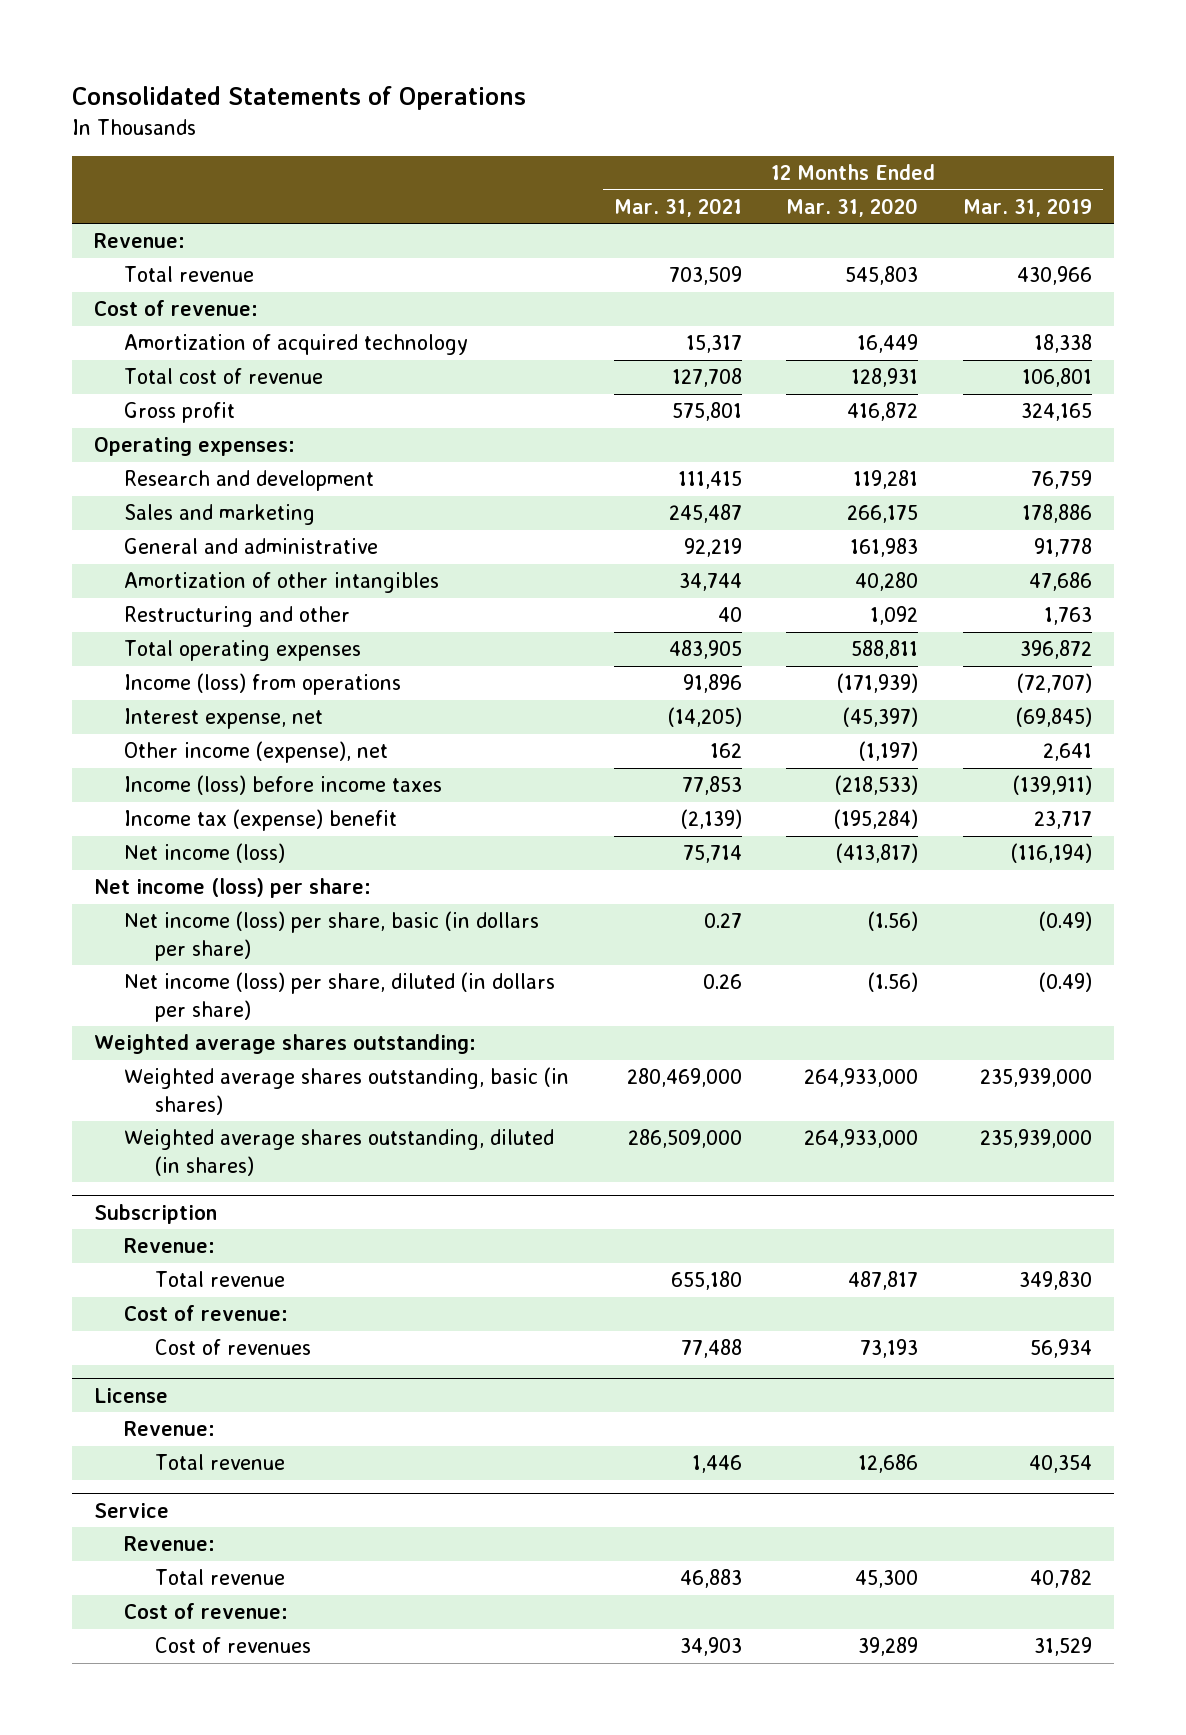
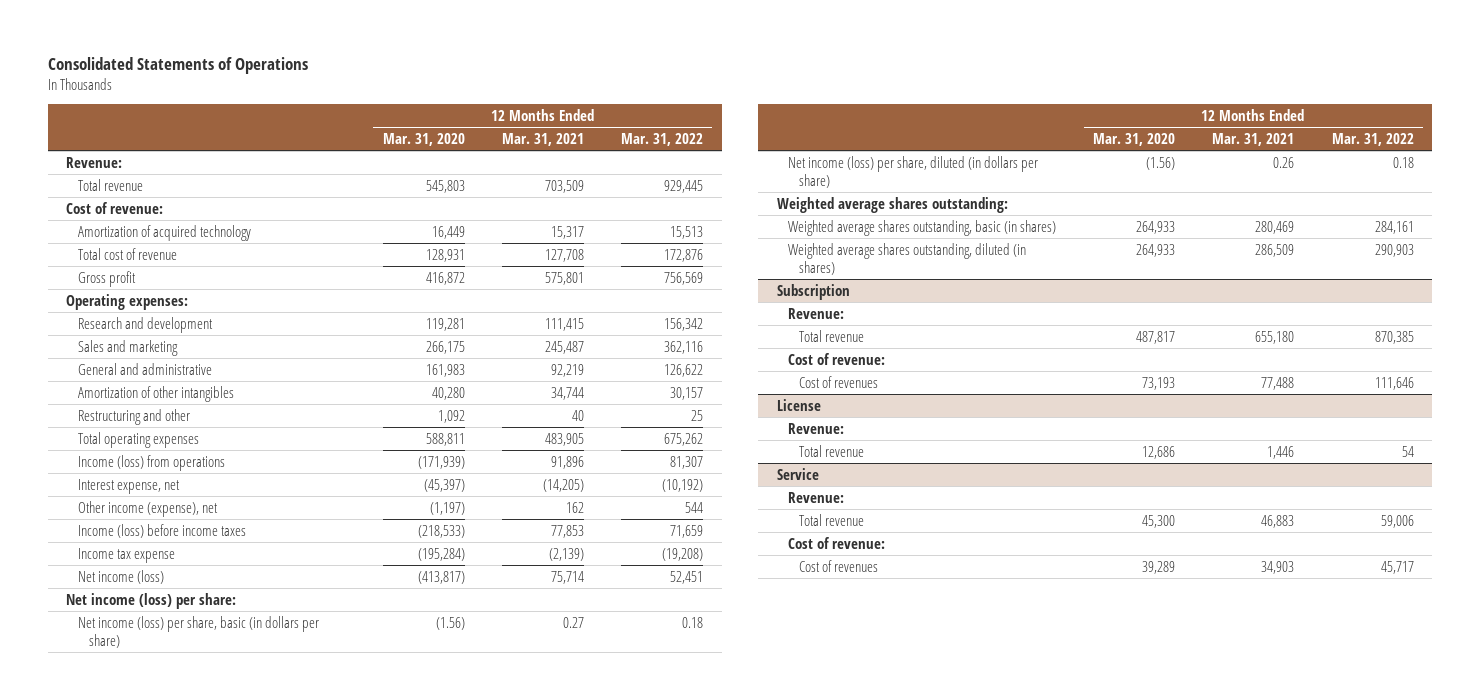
[962,197,1092,217] Mar. 31, 2019 -> none
none -> [621,133,704,147] Mar. 31, 2022
[124,809,398,832] Income tax (expense) benefit -> [77,547,175,563] Income tax expense
[626,1068,742,1088] 280,469,000 -> [1255,220,1295,234] 280,469
[804,1068,919,1088] 264,933,000 -> [1136,220,1176,234] 264,933
[627,1129,742,1149] 286,509,000 -> [1255,243,1295,257] 286,509
[804,1129,919,1149] 264,933,000 -> [1136,243,1176,257] 264,933

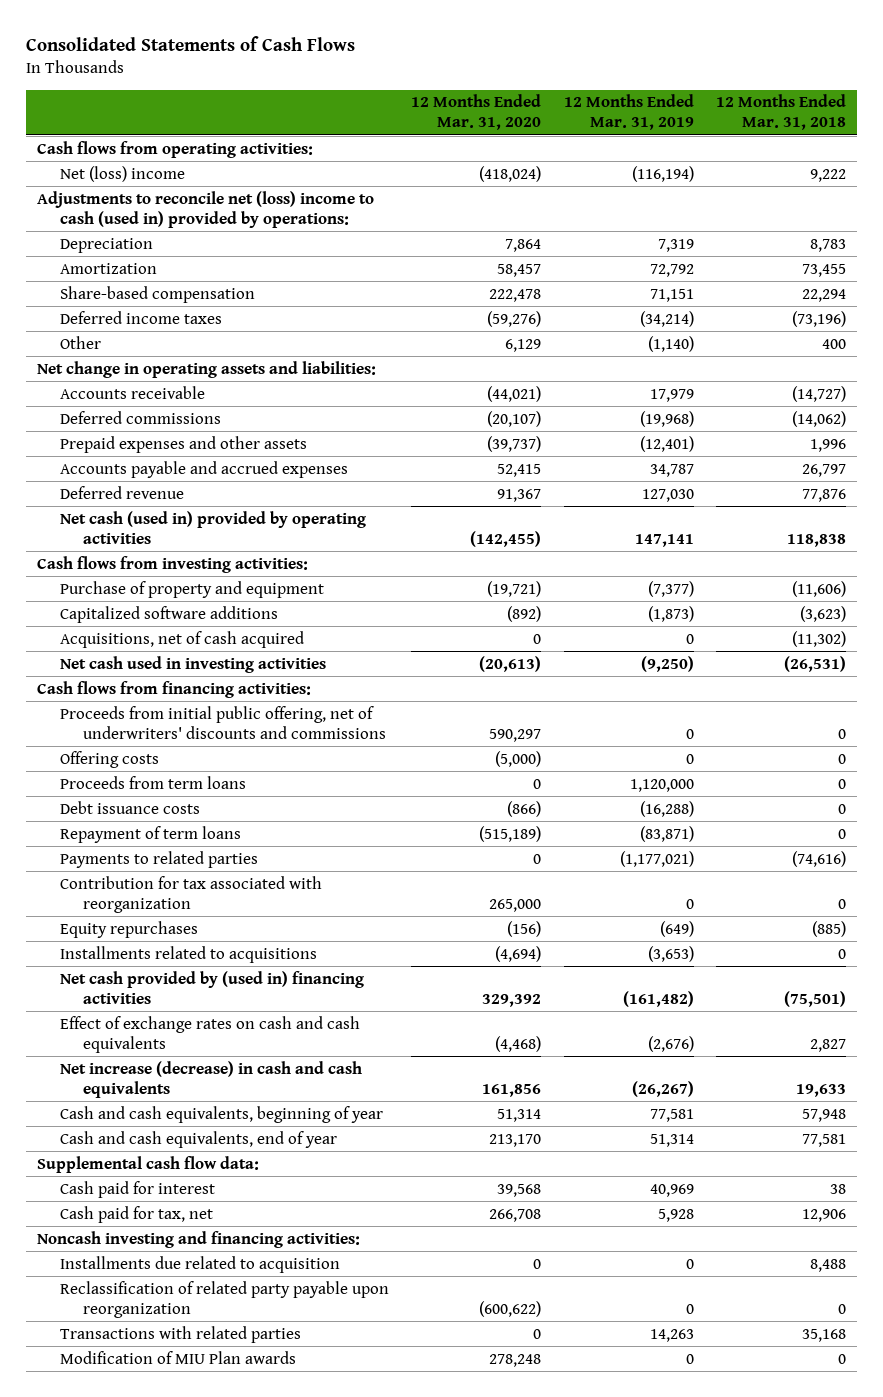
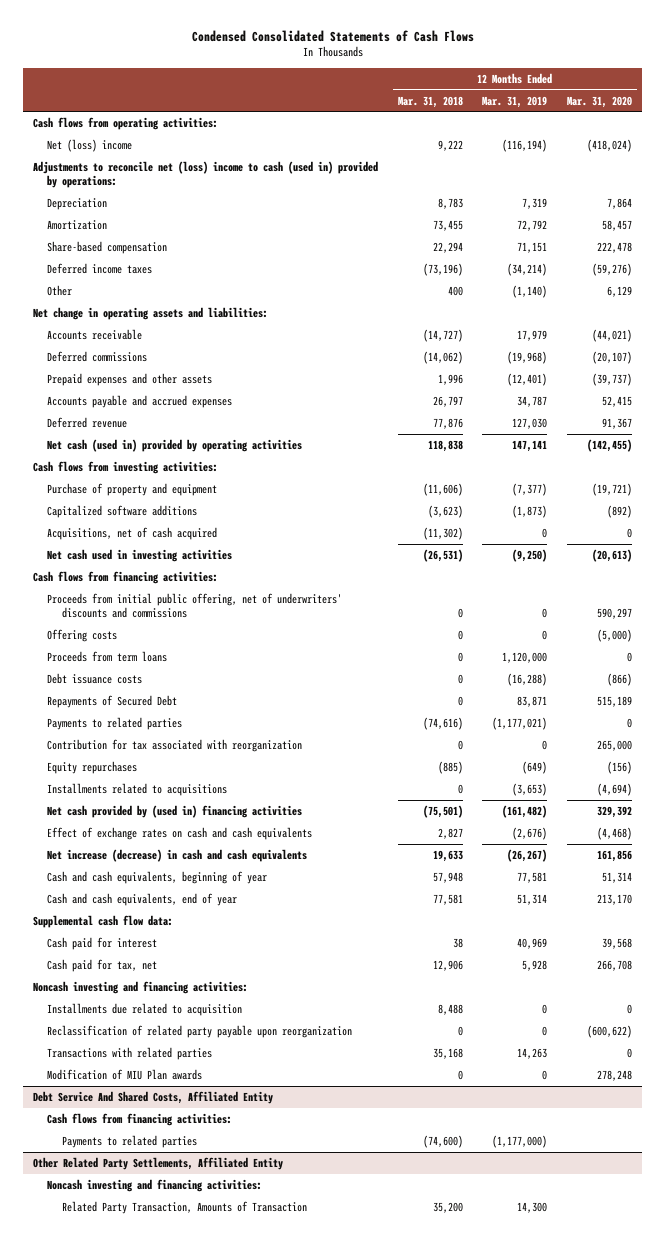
[25,36,355,52] Consolidated Statements of Cash Flows -> [191,29,474,42] Condensed Consolidated Statements of Cash Flows
[60,825,242,843] Repayment of term loans -> [47,694,178,708] Repayments of Secured Debt
[479,825,542,842] (515,189) -> [597,695,633,707] 515,189
[639,825,694,842] (83,871) -> [517,695,548,707] 83,871
none -> [32,1090,273,1104] Debt Service And Shared Costs, Affiliated Entity
none -> [47,1112,233,1126] Cash flows from financing activities:
none -> [62,1134,198,1148] Payments to related parties
none -> [32,1156,283,1170] Other Related Party Settlements, Affiliated Entity
none -> [47,1178,263,1192] Noncash investing and financing activities:
none -> [62,1200,308,1214] Related Party Transaction, Amounts of Transaction

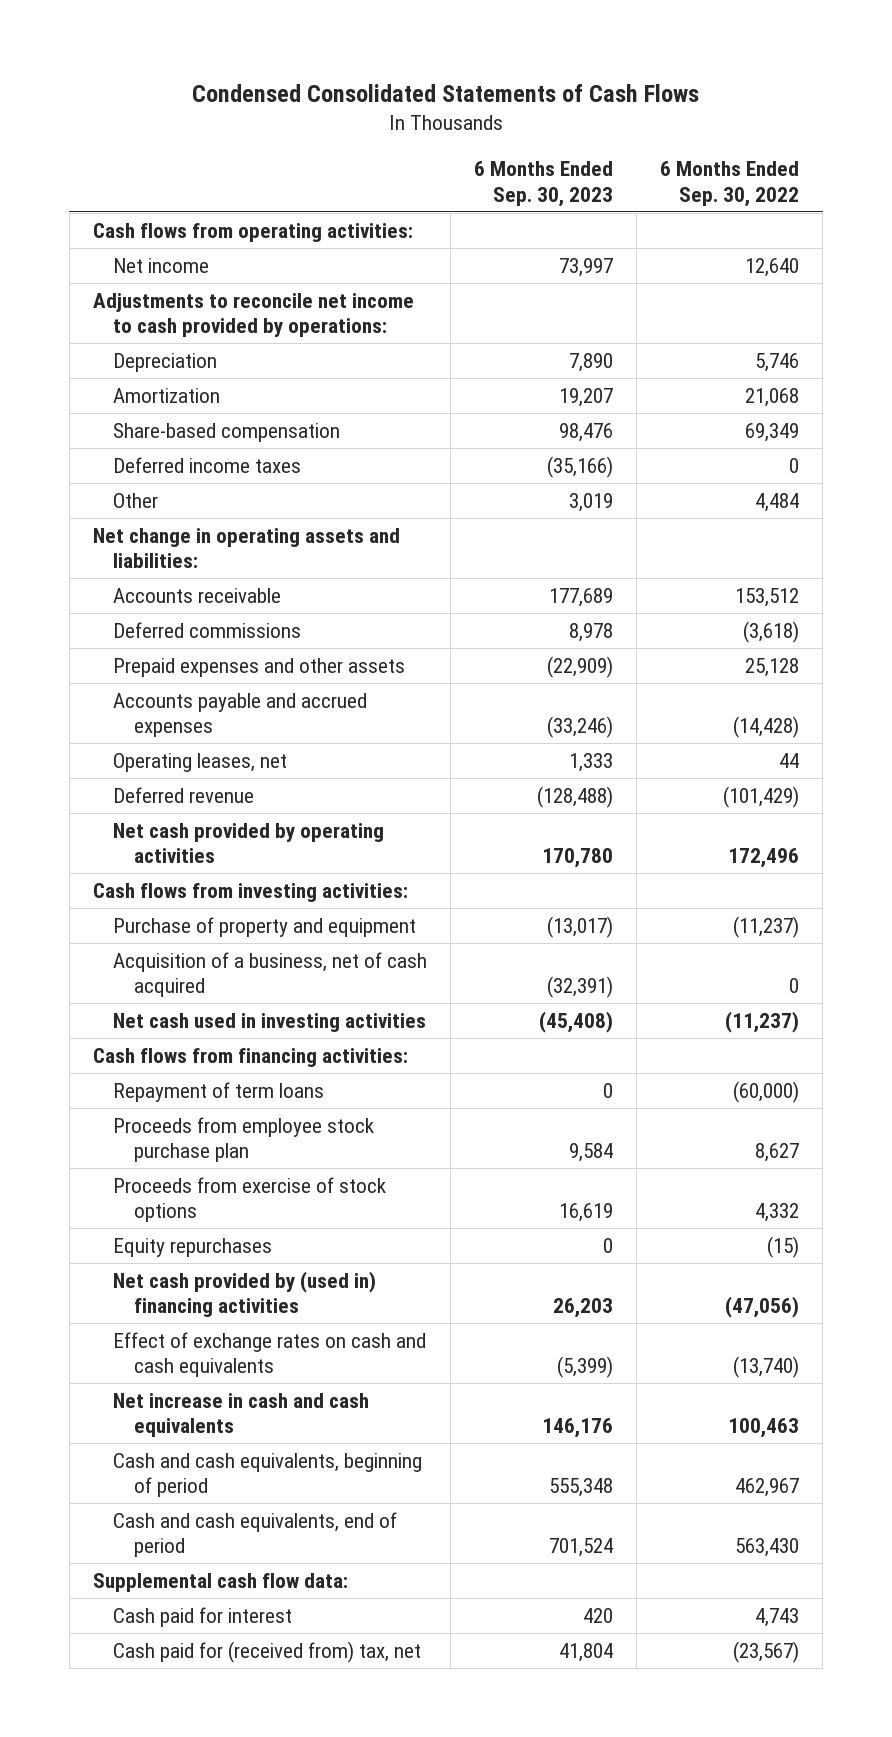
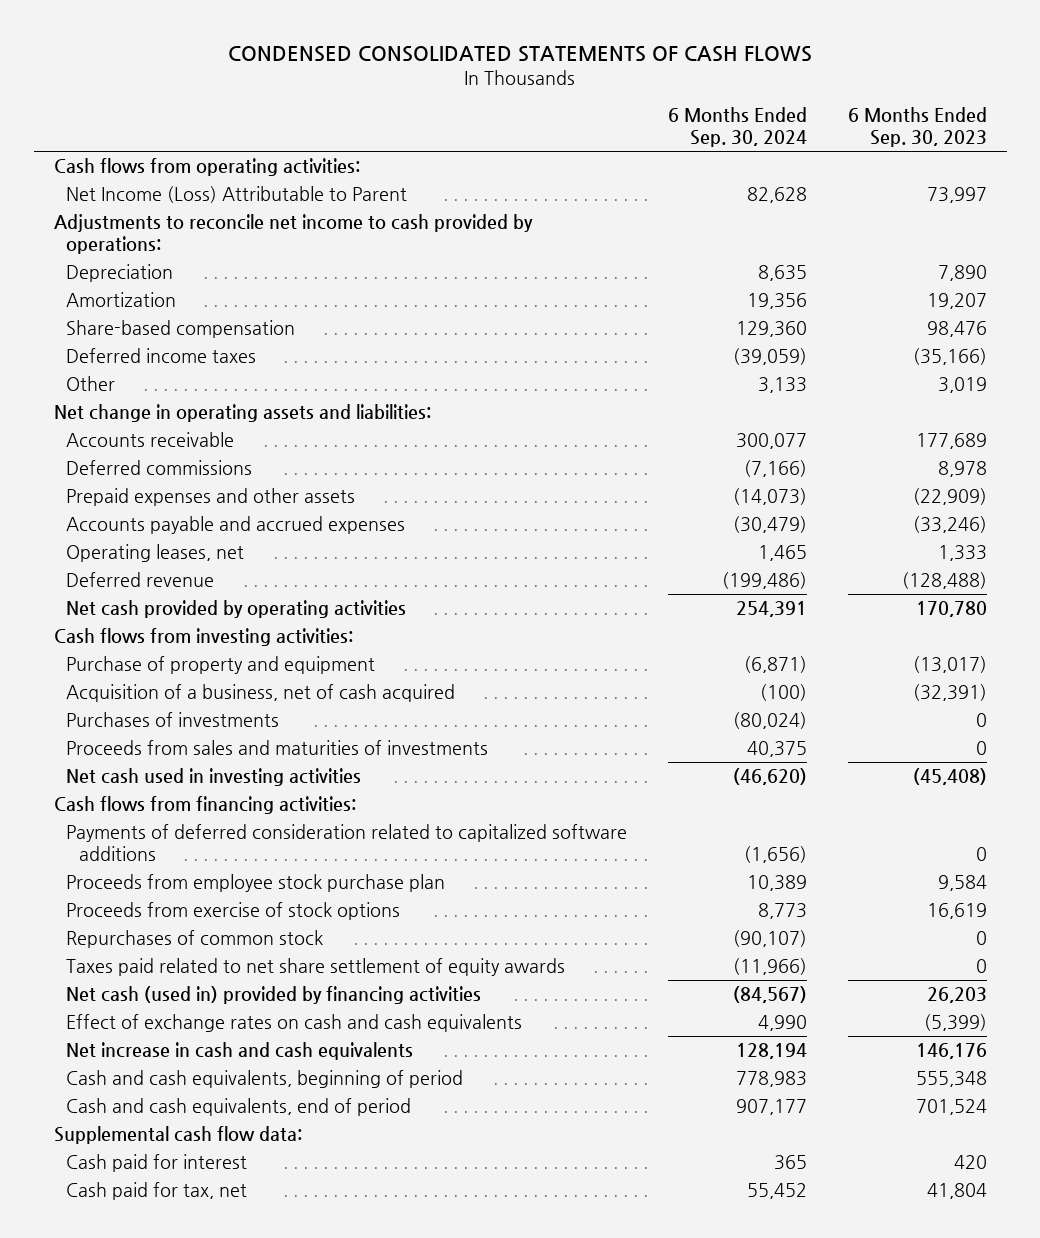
[192,83,700,102] Condensed Consolidated Statements of Cash Flows -> [228,46,813,63] CONDENSED CONSOLIDATED STATEMENTS OF CASH FLOWS
[660,161,800,207] 6 Months Ended Sep. 30, 2022 -> none
none -> [668,107,808,148] 6 Months Ended Sep. 30, 2024
[113,258,210,274] Net income -> [66,186,408,204] Net Income (Loss) Attributable to Parent
none -> [66,712,280,728] Purchases of investments
none -> [66,740,489,756] Proceeds from sales and maturities of investments
[113,1082,325,1103] Repayment of term loans -> none
none -> [66,824,628,861] Payments of deferred consideration related to capitalized software additions
[113,1238,273,1258] Equity repurchases -> [66,930,324,949] Repurchases of common stock
none -> [66,958,566,977] Taxes paid related to net share settlement of equity awards
[113,1271,377,1318] Net cash provided by (used in) financing activities -> [66,986,482,1005] Net cash (used in) provided by financing activities
[113,1641,422,1664] Cash paid for (received from) tax, net -> [66,1182,248,1201] Cash paid for tax, net

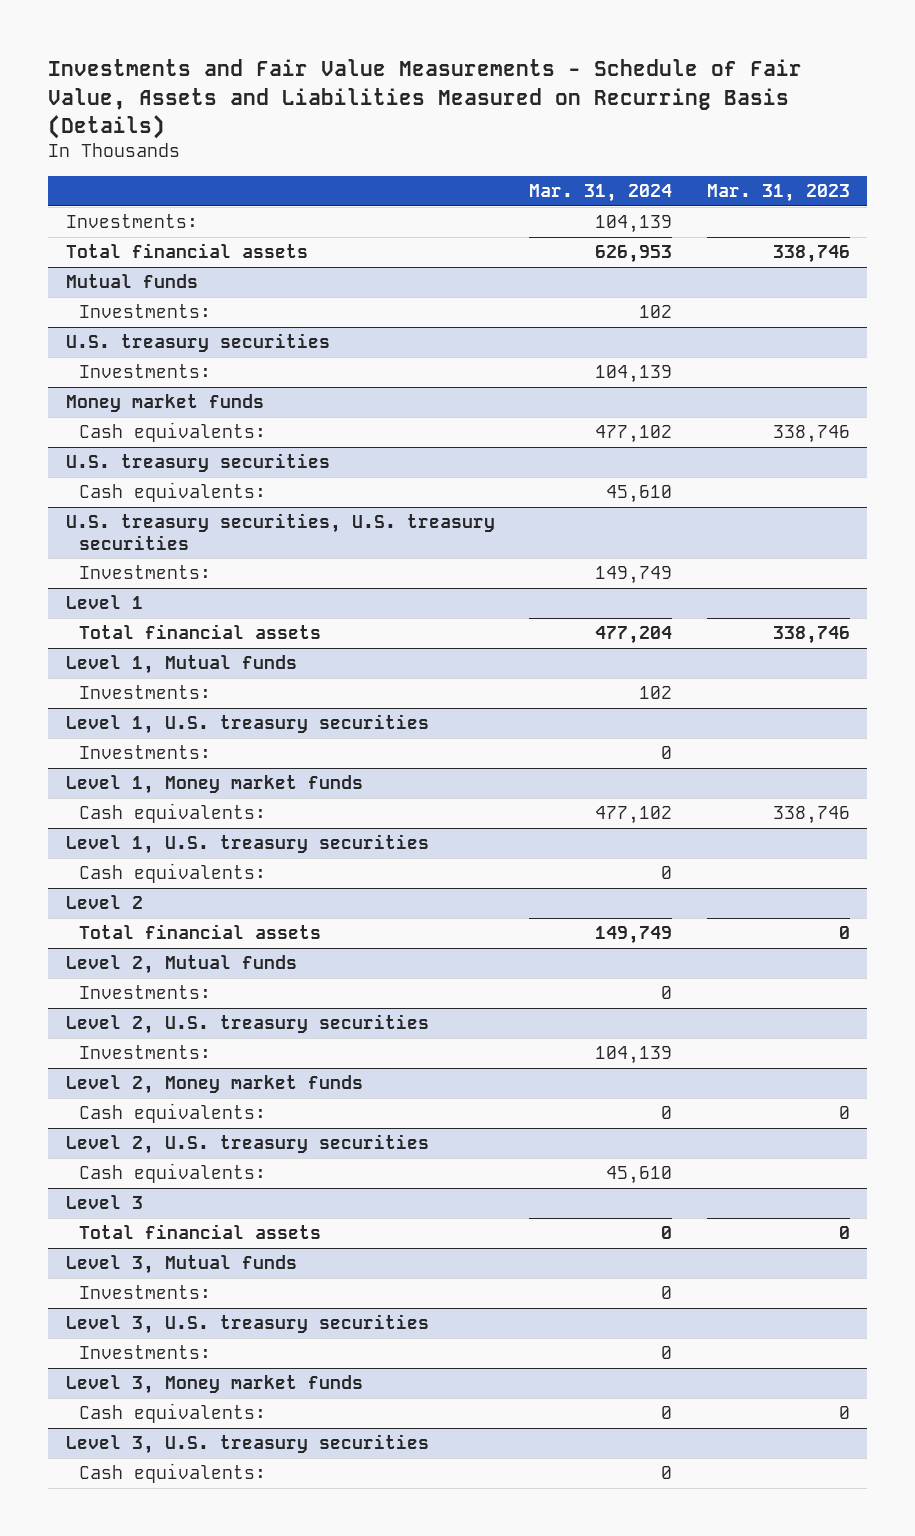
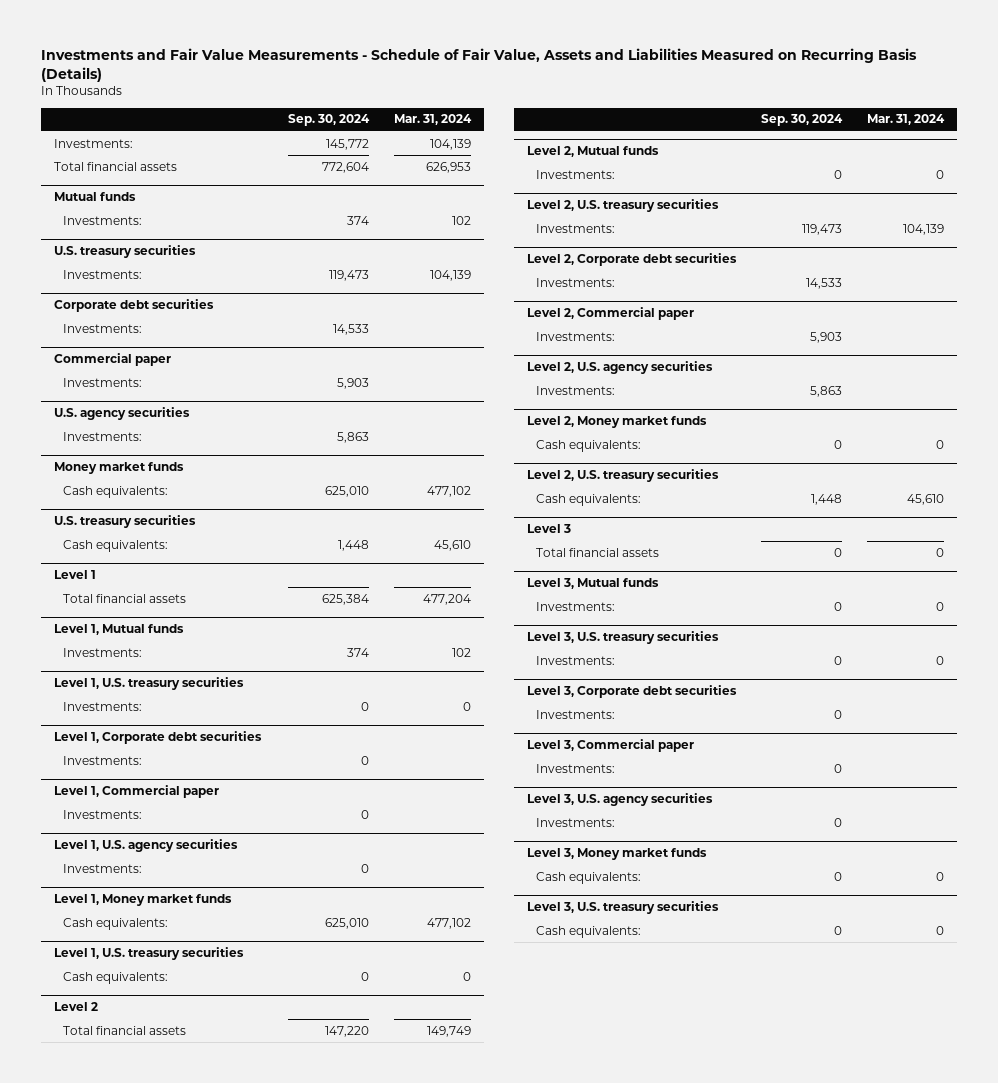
[706,184,850,203] Mar. 31, 2023 -> none
none -> [287,114,370,127] Sep. 30, 2024
none -> [53,299,214,313] Corporate debt securities
none -> [63,323,143,333] Investments:
none -> [53,353,171,367] Commercial paper
none -> [63,377,143,387] Investments:
none -> [53,407,190,421] U.S. agency securities
none -> [63,431,143,441] Investments:
[65,513,495,550] U.S. treasury securities, U.S. treasury securities -> none
[79,565,212,580] Investments: -> none
none -> [53,731,262,745] Level 1, Corporate debt securities
none -> [63,755,143,765] Investments:
none -> [53,785,219,799] Level 1, Commercial paper
none -> [63,809,143,819] Investments:
none -> [53,839,238,853] Level 1, U.S. agency securities
none -> [63,863,143,873] Investments:
none -> [526,253,737,267] Level 2, Corporate debt securities
none -> [536,277,616,287] Investments:
none -> [526,307,694,321] Level 2, Commercial paper
none -> [536,331,616,341] Investments:
none -> [526,361,713,375] Level 2, U.S. agency securities
none -> [536,385,616,395] Investments:
none -> [526,685,737,699] Level 3, Corporate debt securities
none -> [536,709,616,719] Investments:
none -> [526,739,694,753] Level 3, Commercial paper
none -> [536,763,616,773] Investments:
none -> [526,793,713,807] Level 3, U.S. agency securities
none -> [536,817,616,827] Investments:

